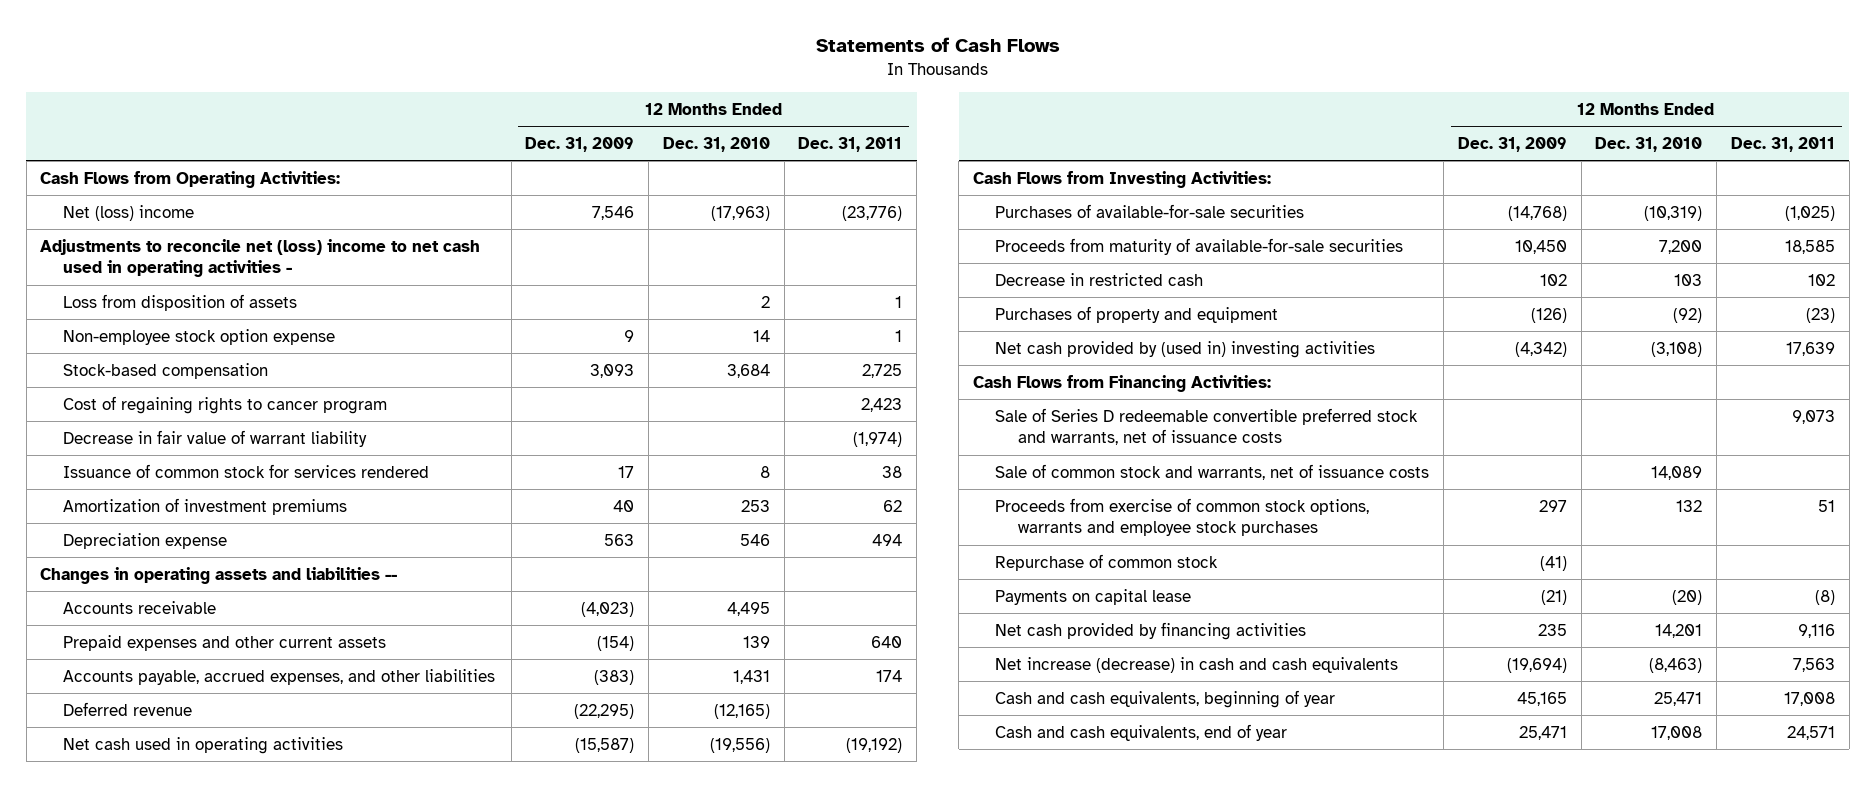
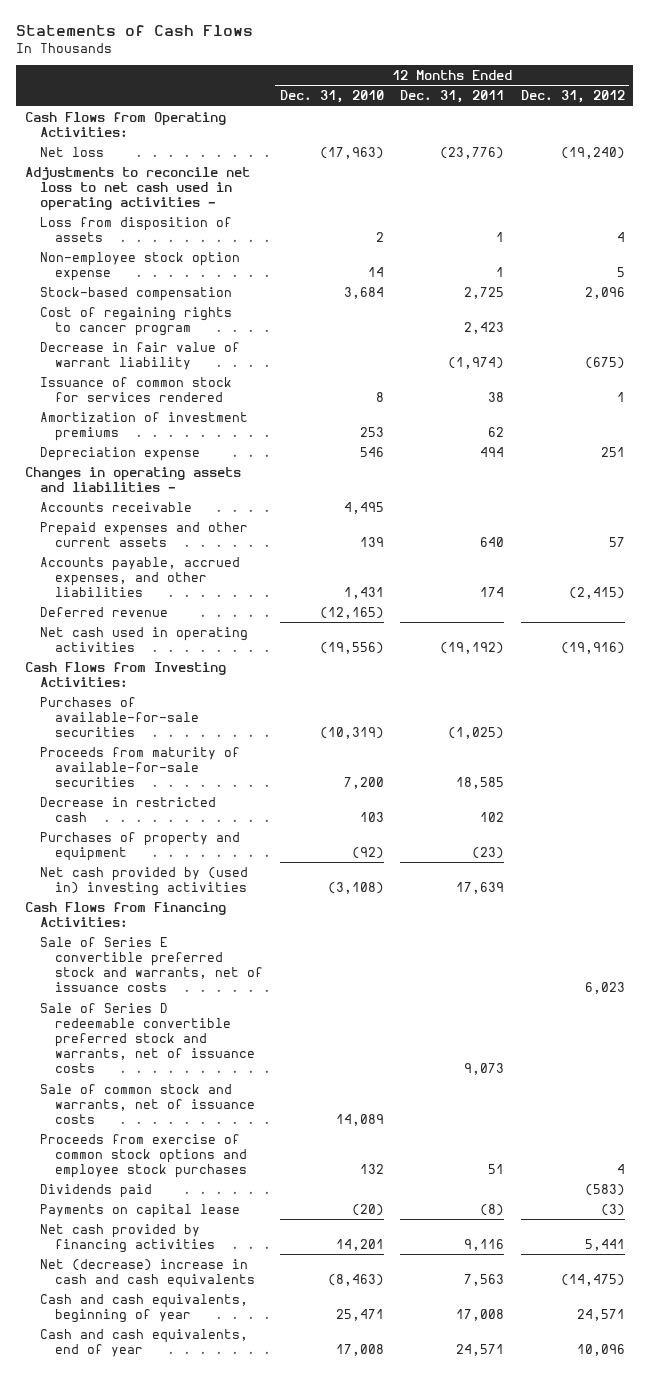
[525,136,635,152] Dec. 31, 2009 -> none
none -> [520,90,625,104] Dec. 31, 2012
[62,204,194,221] Net (loss) income -> [39,146,104,157] Net loss
[40,238,481,278] Adjustments to reconcile net (loss) income to net cash used in operating activities - -> [24,166,250,212] Adjustments to reconcile net loss to net cash used in operating activities -
[40,566,398,584] Changes in operating assets and liabilities -- -> [24,466,241,492] Changes in operating assets and liabilities -
none -> [39,936,263,993] Sale of Series E convertible preferred stock and warrants, net of issuance costs
[995,553,1219,571] Repurchase of common stock -> none
[995,497,1370,537] Proceeds from exercise of common stock options, warrants and employee stock purchases -> [39,1133,247,1179] Proceeds from exercise of common stock options and employee stock purchases
none -> [39,1183,152,1198] Dividends paid
[995,656,1399,673] Net increase (decrease) in cash and cash equivalents -> [39,1258,255,1288] Net (decrease) increase in cash and cash equivalents

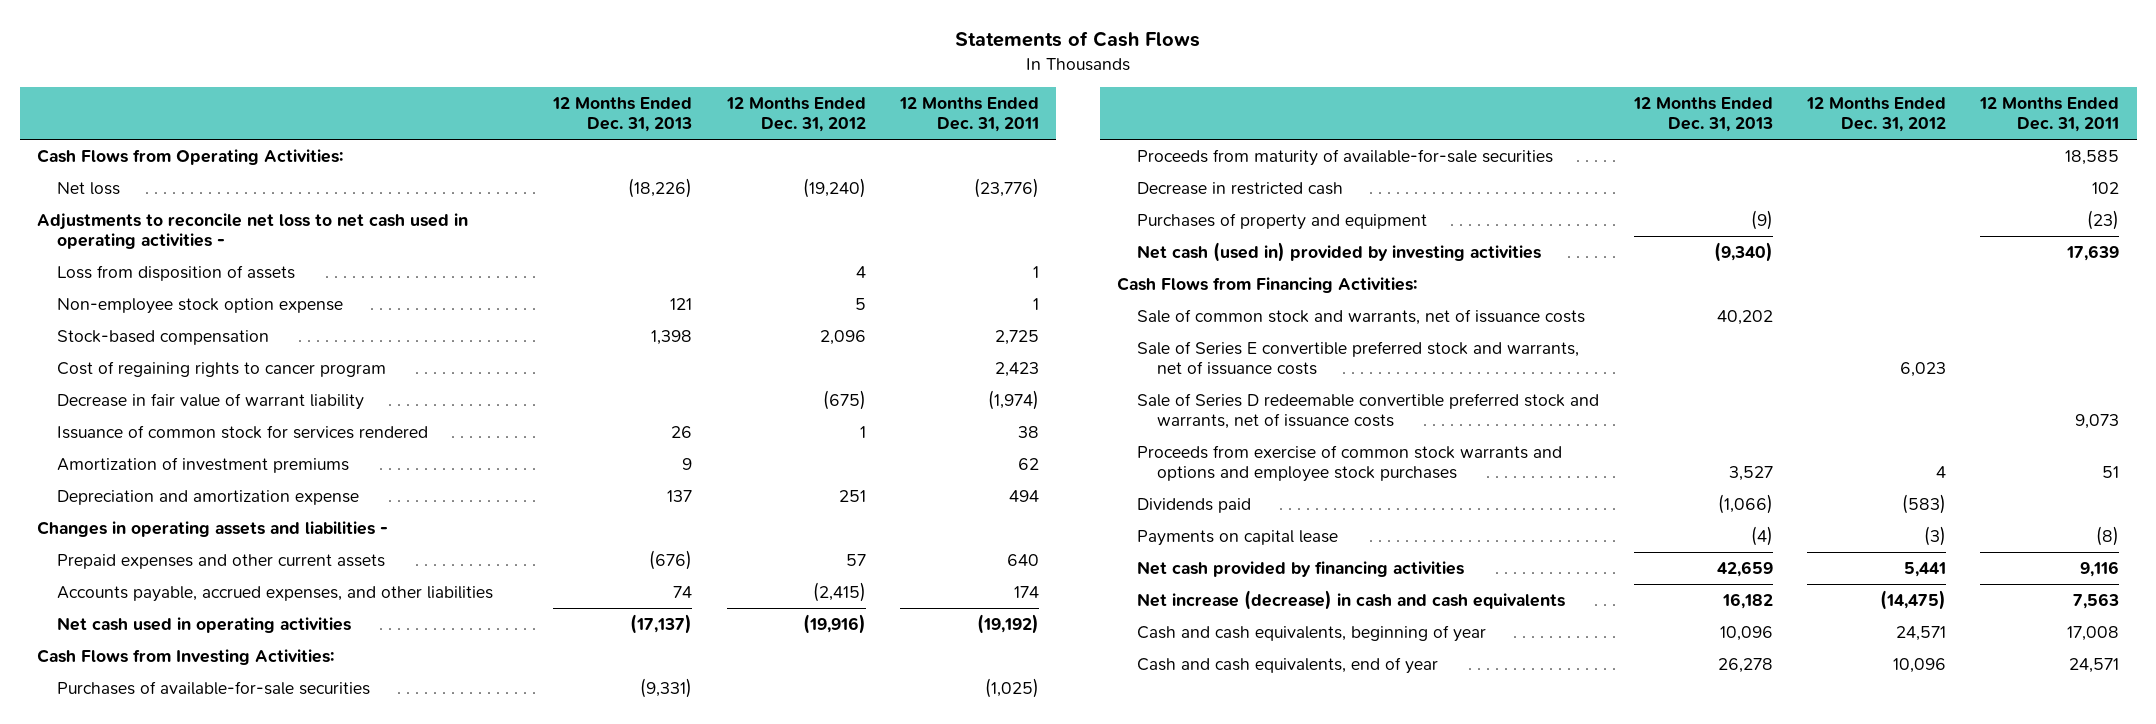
[279,90,384,104] Dec. 31, 2010 -> none
none -> [552,97,693,133] 12 Months Ended Dec. 31, 2013
[39,446,200,461] Depreciation expense -> [57,489,360,505] Depreciation and amortization expense
[39,501,192,512] Accounts receivable -> none
[39,606,168,617] Deferred revenue -> none
[39,866,248,896] Net cash provided by (used in) investing activities -> [1137,241,1542,262] Net cash (used in) provided by investing activities
[39,1083,255,1125] Sale of common stock and warrants, net of issuance costs -> [1137,308,1586,325] Sale of common stock and warrants, net of issuance costs
[39,1133,247,1179] Proceeds from exercise of common stock options and employee stock purchases -> [1137,444,1563,483] Proceeds from exercise of common stock warrants and options and employee stock purchases
[39,1258,255,1288] Net (decrease) increase in cash and cash equivalents -> [1137,589,1566,610] Net increase (decrease) in cash and cash equivalents

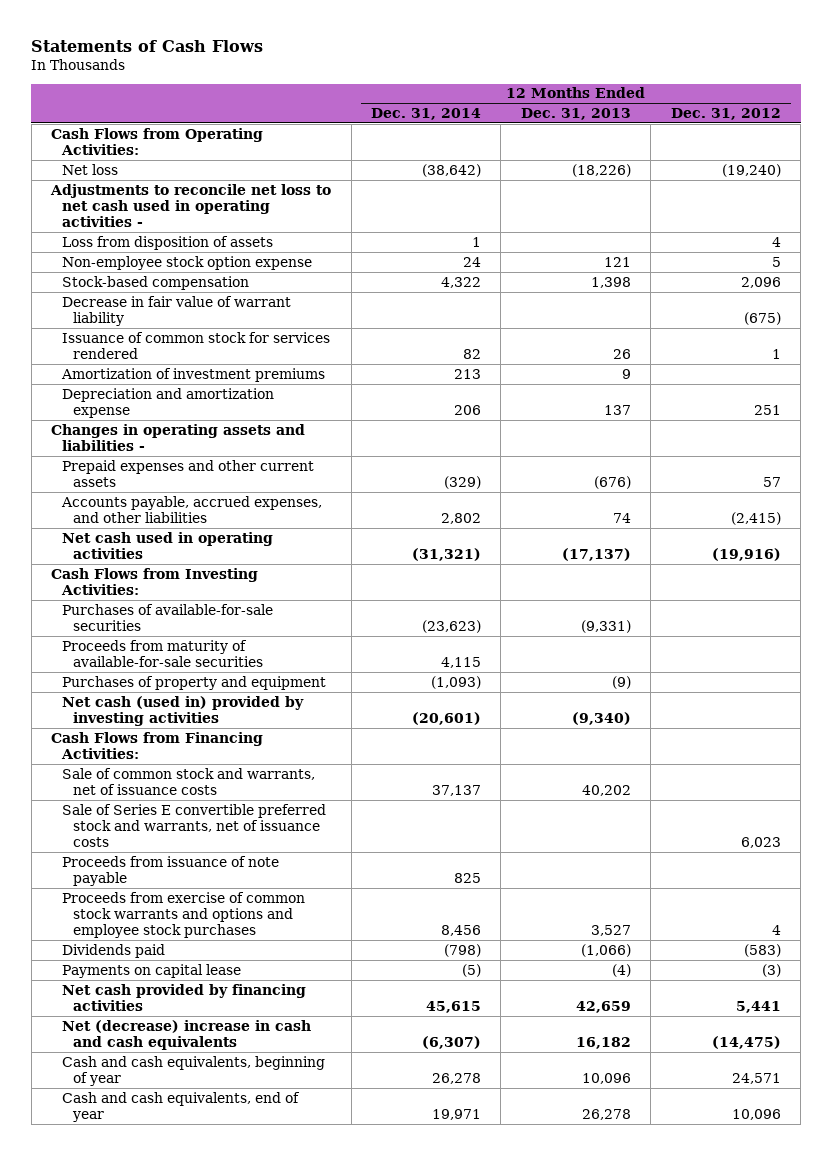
[899,97,1040,133] 12 Months Ended Dec. 31, 2011 -> none
none -> [371,107,482,120] Dec. 31, 2014
[57,360,387,377] Cost of regaining rights to cancer program -> none
[1137,181,1344,195] Decrease in restricted cash -> none
[1137,392,1600,430] Sale of Series D redeemable convertible preferred stock and warrants, net of issuance costs -> none
none -> [62,855,280,886] Proceeds from issuance of note payable
[1137,589,1566,610] Net increase (decrease) in cash and cash equivalents -> [62,1019,312,1050] Net (decrease) increase in cash and cash equivalents

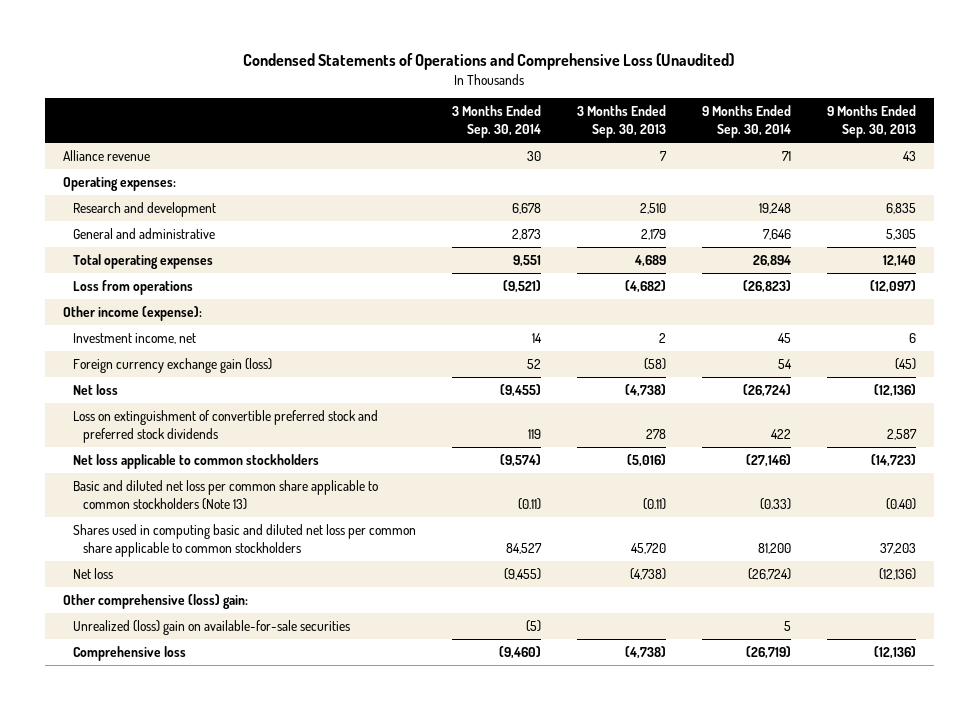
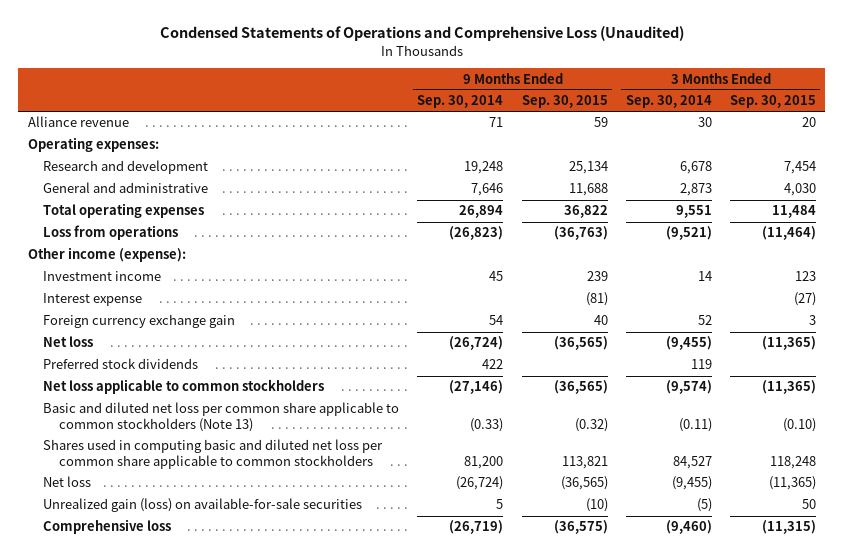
[576,105,666,138] 3 Months Ended Sep. 30, 2013 -> none
[826,105,916,138] 9 Months Ended Sep. 30, 2013 -> none
none -> [521,95,608,109] Sep. 30, 2015
none -> [729,95,816,109] Sep. 30, 2015
[72,333,196,345] Investment income, net -> [43,271,162,282] Investment income
none -> [43,293,143,307] Interest expense
[72,358,272,374] Foreign currency exchange gain (loss) -> [43,314,236,329] Foreign currency exchange gain
[72,410,378,443] Loss on extinguishment of convertible preferred stock and preferred stock dividends -> [43,358,199,370] Preferred stock dividends
[62,594,248,610] Other comprehensive (loss) gain: -> none
[72,620,350,636] Unrealized (loss) gain on available-for-sale securities -> [43,498,363,513] Unrealized gain (loss) on available-for-sale securities

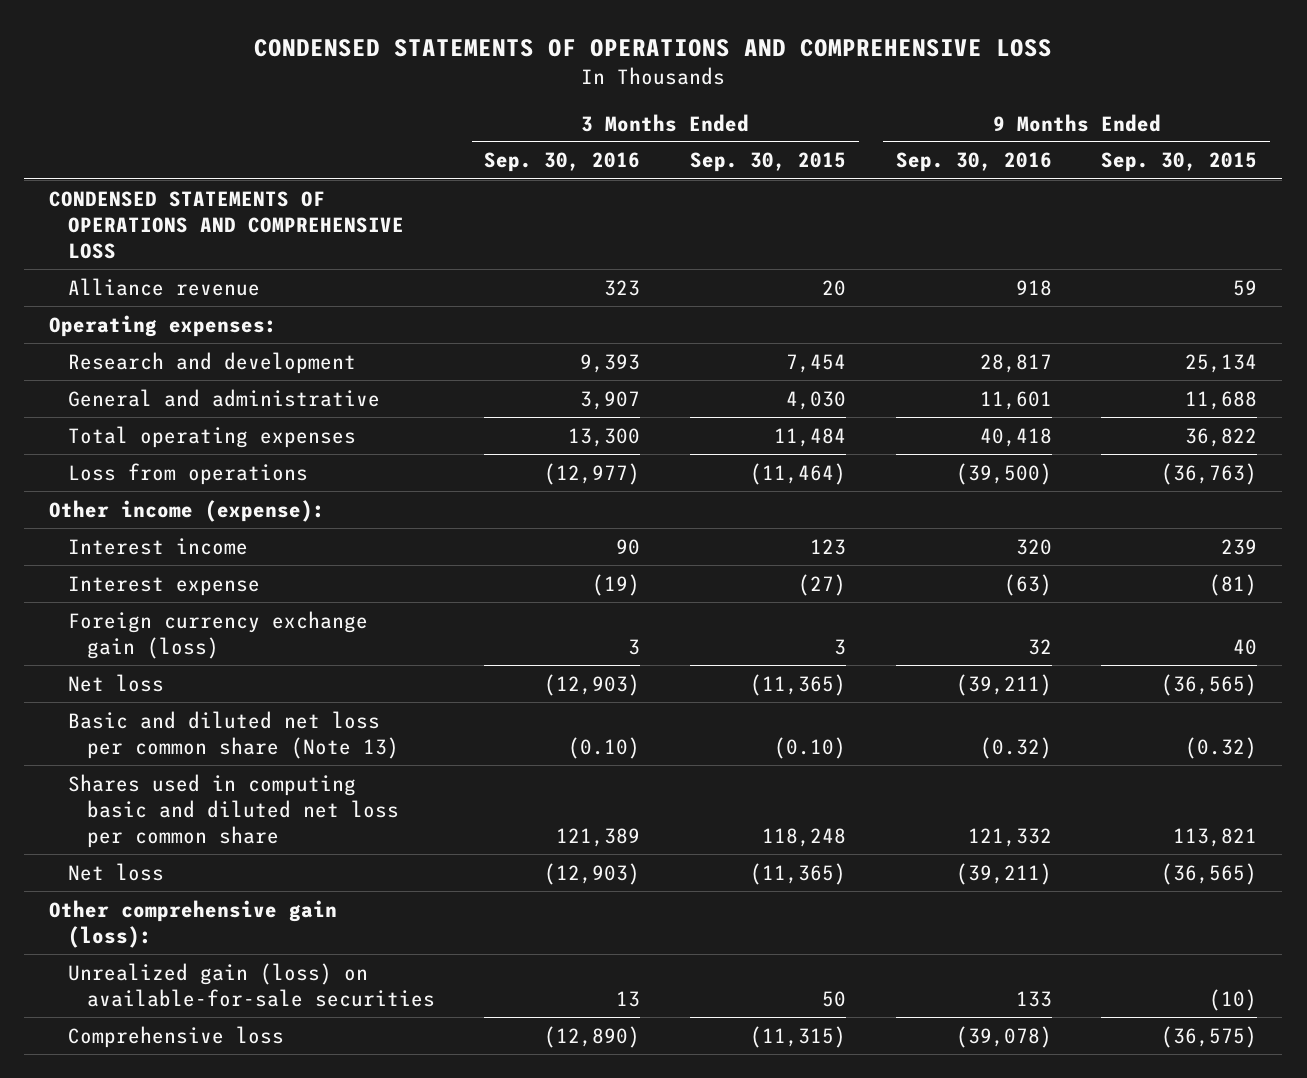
[159,26,684,42] Condensed Statements of Operations and Comprehensive Loss (Unaudited) -> [254,39,1053,58] CONDENSED STATEMENTS OF OPERATIONS AND COMPREHENSIVE LOSS
[417,95,504,109] Sep. 30, 2014 -> none
[625,95,712,109] Sep. 30, 2014 -> none
none -> [484,152,641,173] Sep. 30, 2016
none -> [895,152,1052,173] Sep. 30, 2016
none -> [49,190,404,259] CONDENSED STATEMENTS OF OPERATIONS AND COMPREHENSIVE LOSS
[43,271,162,282] Investment income -> [67,537,248,555] Interest income
[43,314,236,329] Foreign currency exchange gain -> [67,610,368,659] Foreign currency exchange gain (loss)
[43,358,199,370] Preferred stock dividends -> none
[43,379,325,395] Net loss applicable to common stockholders -> none
[43,402,400,433] Basic and diluted net loss per common share applicable to common stockholders (Note 13) -> [67,710,399,759] Basic and diluted net loss per common share (Note 13)
[43,439,384,470] Shares used in computing basic and diluted net loss per common share applicable to common stockholders -> [67,773,399,848] Shares used in computing basic and diluted net loss per common share
none -> [49,899,338,948] Other comprehensive gain (loss):

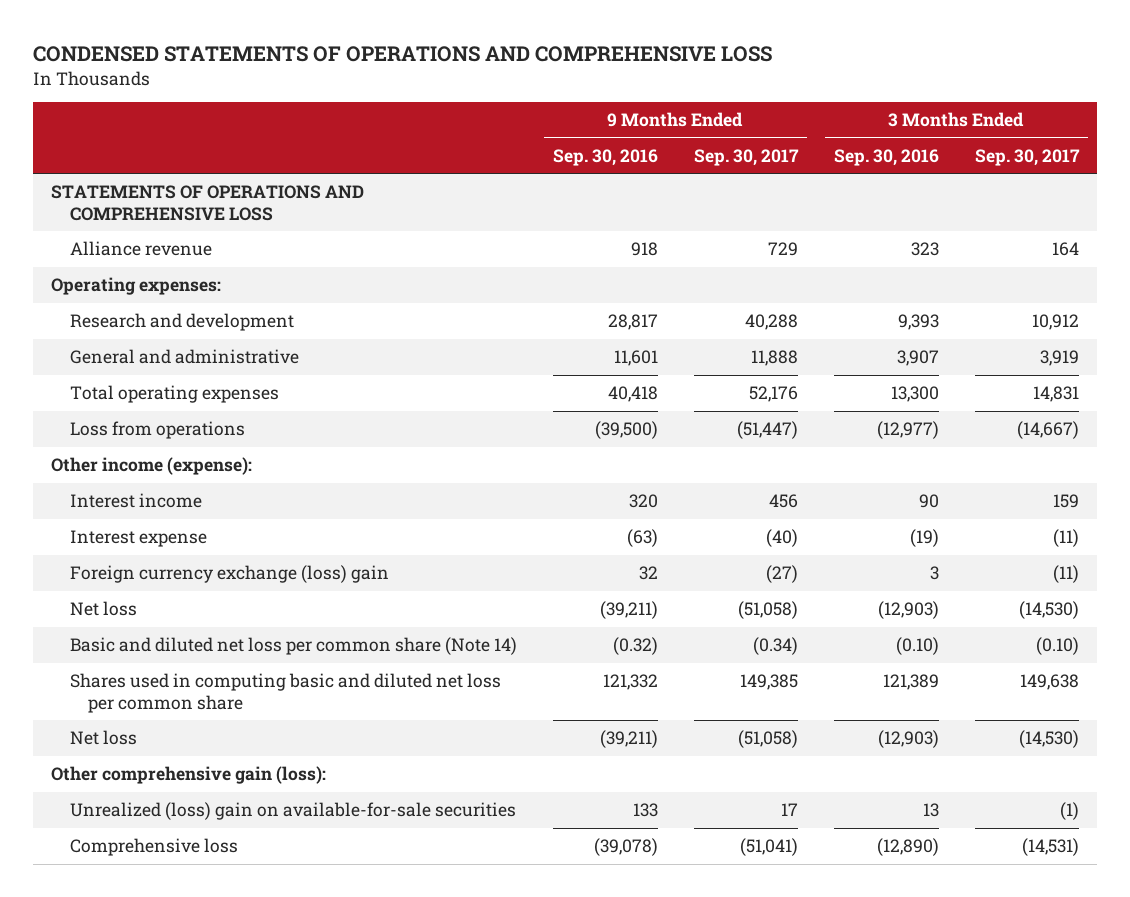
[690,152,847,173] Sep. 30, 2015 -> none
[1101,152,1258,173] Sep. 30, 2015 -> none
none -> [693,149,799,167] Sep. 30, 2017
none -> [974,149,1080,167] Sep. 30, 2017
[49,190,404,259] CONDENSED STATEMENTS OF OPERATIONS AND COMPREHENSIVE LOSS -> [51,185,365,221] STATEMENTS OF OPERATIONS AND COMPREHENSIVE LOSS
[67,610,368,659] Foreign currency exchange gain (loss) -> [69,565,389,584] Foreign currency exchange (loss) gain
[67,710,399,759] Basic and diluted net loss per common share (Note 13) -> [69,637,517,656] Basic and diluted net loss per common share (Note 14)
[67,962,435,1007] Unrealized gain (loss) on available-for-sale securities -> [69,802,516,821] Unrealized (loss) gain on available-for-sale securities

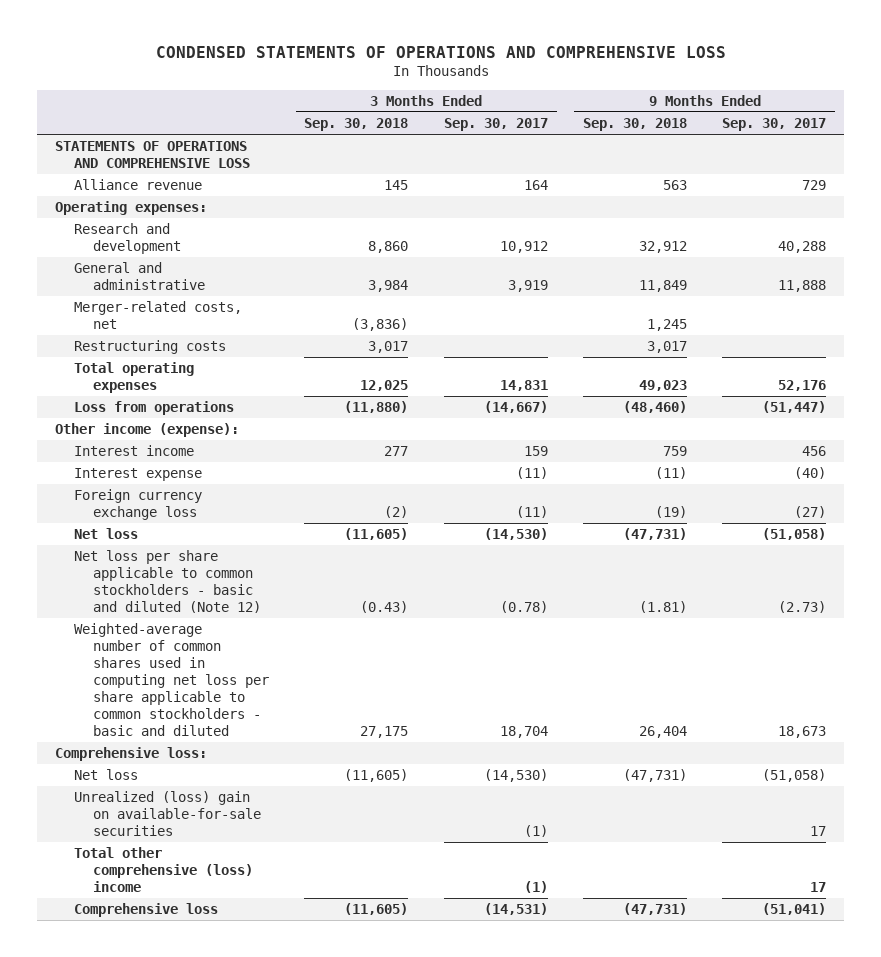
[552,149,658,167] Sep. 30, 2016 -> none
[833,149,939,167] Sep. 30, 2016 -> none
none -> [304,117,409,131] Sep. 30, 2018
none -> [583,117,688,131] Sep. 30, 2018
none -> [73,300,242,329] Merger-related costs, net
none -> [73,339,226,354] Restructuring costs
[69,565,389,584] Foreign currency exchange (loss) gain -> [73,488,202,520] Foreign currency exchange loss
[69,637,517,656] Basic and diluted net loss per common share (Note 14) -> [73,549,262,613] Net loss per share applicable to common stockholders - basic and diluted (Note 12)
[752,637,798,656] (0.34) -> [778,600,827,613] (2.73)
[1035,637,1079,656] (0.10) -> [499,600,548,613] (0.78)
[69,673,501,713] Shares used in computing basic and diluted net loss per common share -> [73,622,270,736] Weighted-average number of common shares used in computing net loss per share applicable to common stockholders - basic and diluted
[739,674,798,691] 149,385 -> [778,725,827,738] 18,673
[1019,674,1079,691] 149,638 -> [499,725,548,738] 18,704
none -> [54,746,207,761] Comprehensive loss:
[51,766,327,785] Other comprehensive gain (loss): -> none
none -> [73,846,254,892] Total other comprehensive (loss) income

